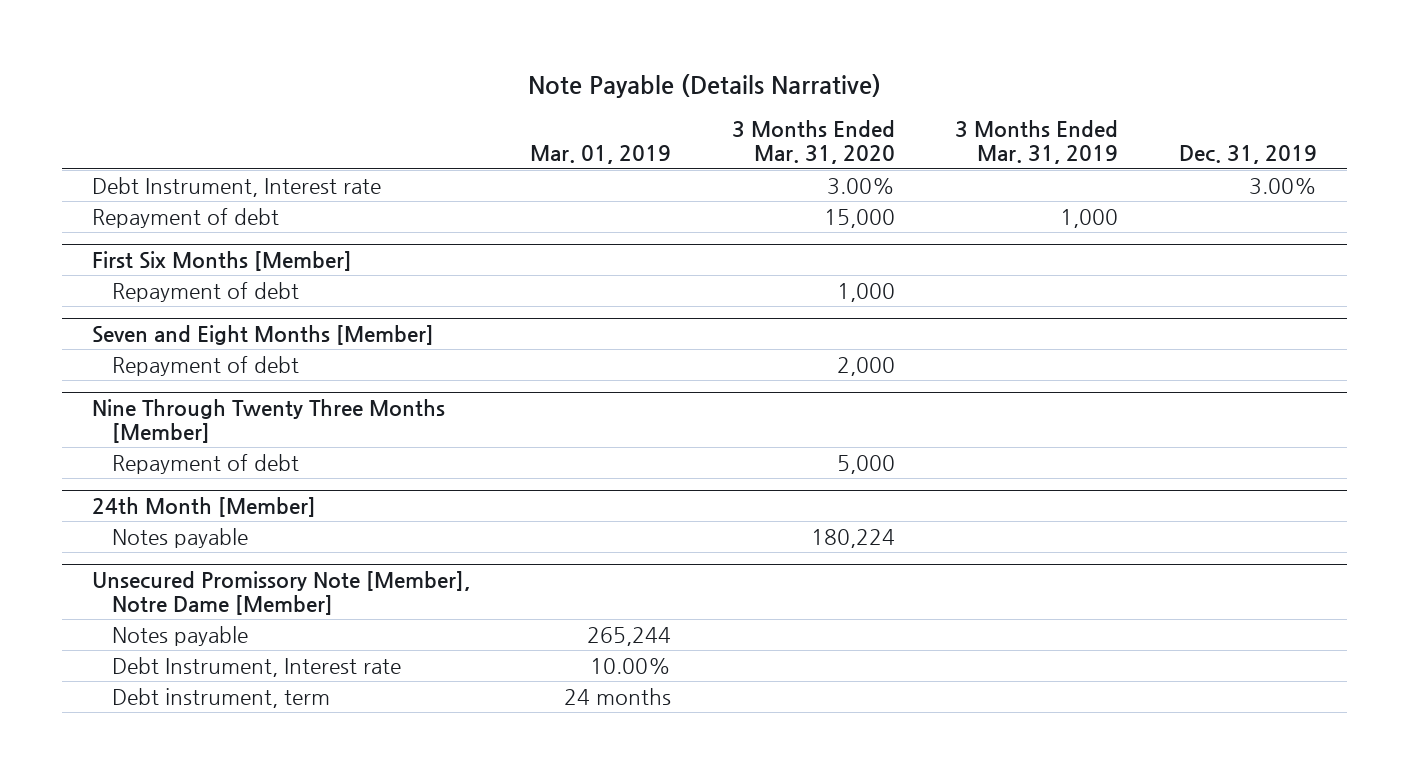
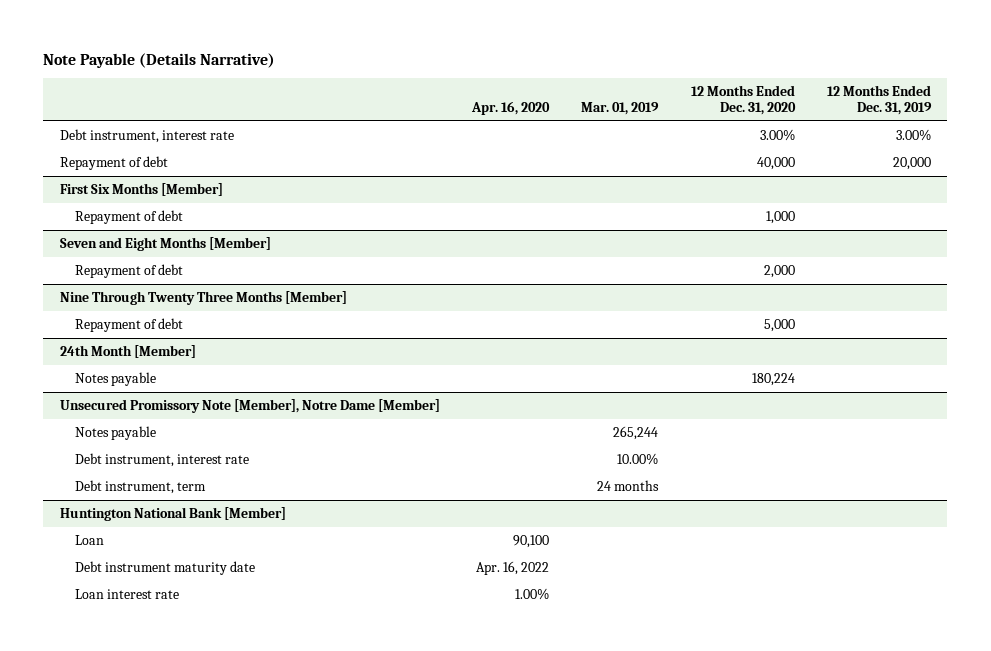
[731,120,895,165] 3 Months Ended Mar. 31, 2020 -> none
[955,120,1119,165] 3 Months Ended Mar. 31, 2019 -> none
[1178,145,1317,165] Dec. 31, 2019 -> none
none -> [470,101,550,116] Apr. 16, 2020
none -> [690,85,796,116] 12 Months Ended Dec. 31, 2020
none -> [827,85,933,116] 12 Months Ended Dec. 31, 2019
[92,176,382,197] Debt Instrument, Interest rate -> [59,128,234,143] Debt instrument, interest rate
[111,656,401,677] Debt Instrument, Interest rate -> [75,452,250,467] Debt instrument, interest rate
none -> [59,506,286,521] Huntington National Bank [Member]
none -> [75,534,105,545] Loan
none -> [75,560,256,575] Debt instrument maturity date
none -> [75,588,180,599] Loan interest rate

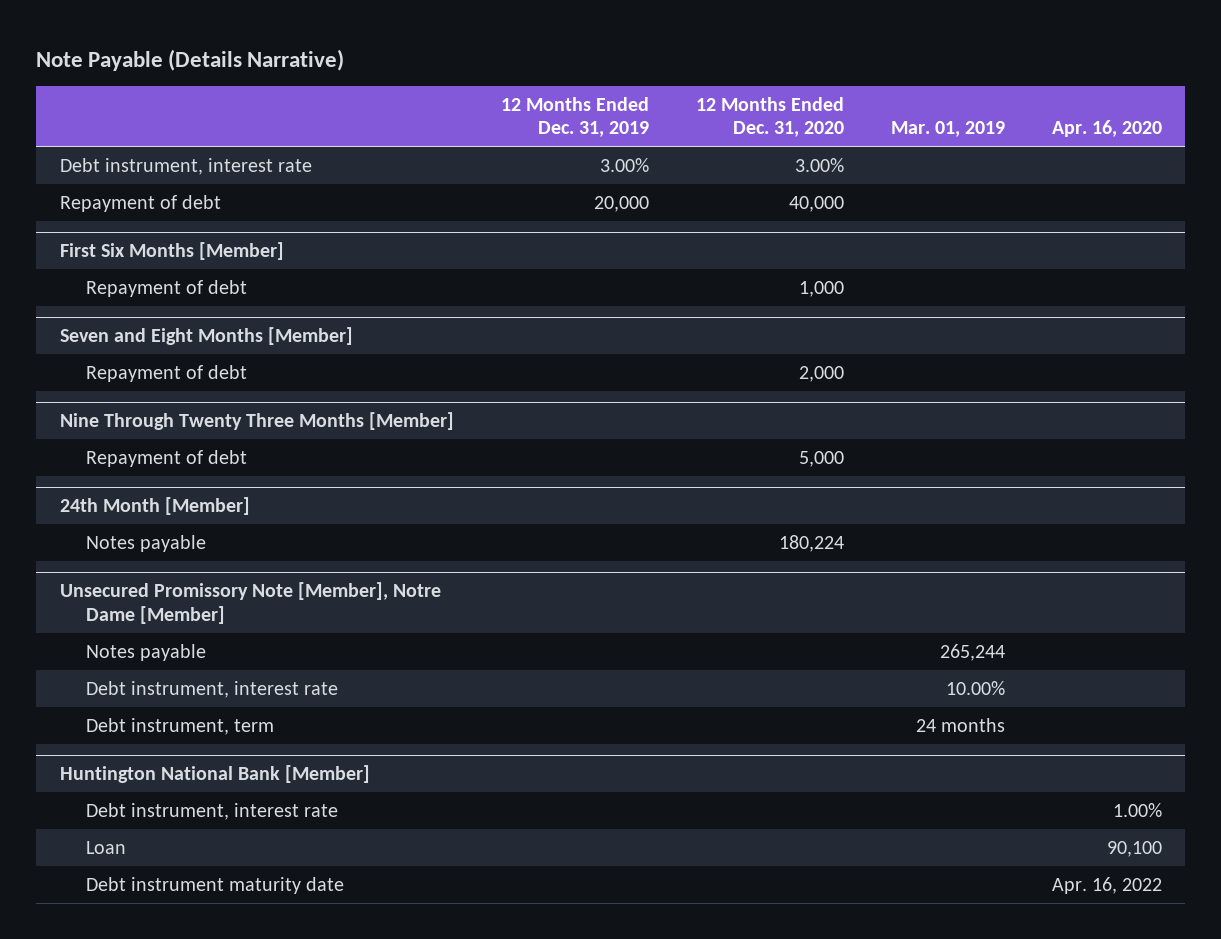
none -> [86,802,339,820] Debt instrument, interest rate
[75,588,180,599] Loan interest rate -> none

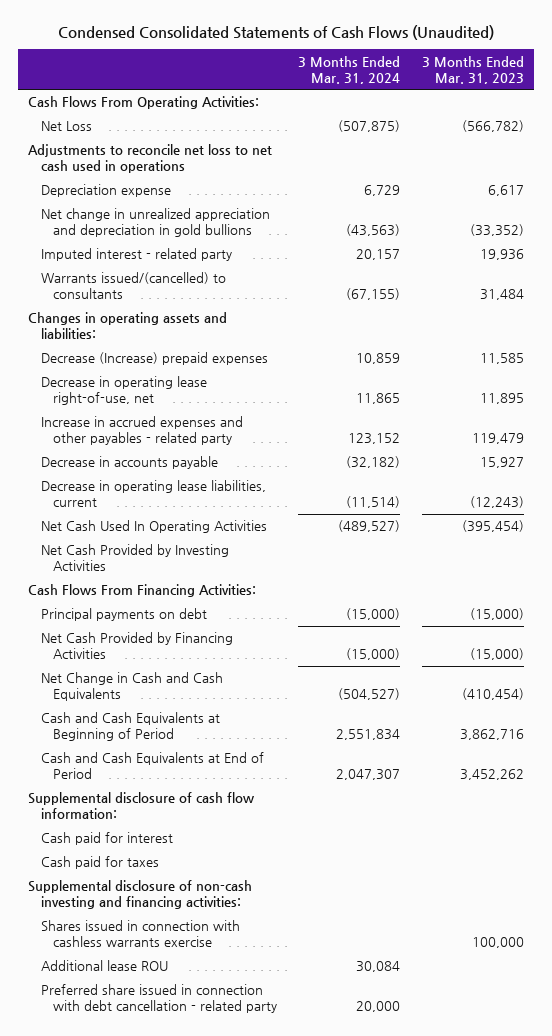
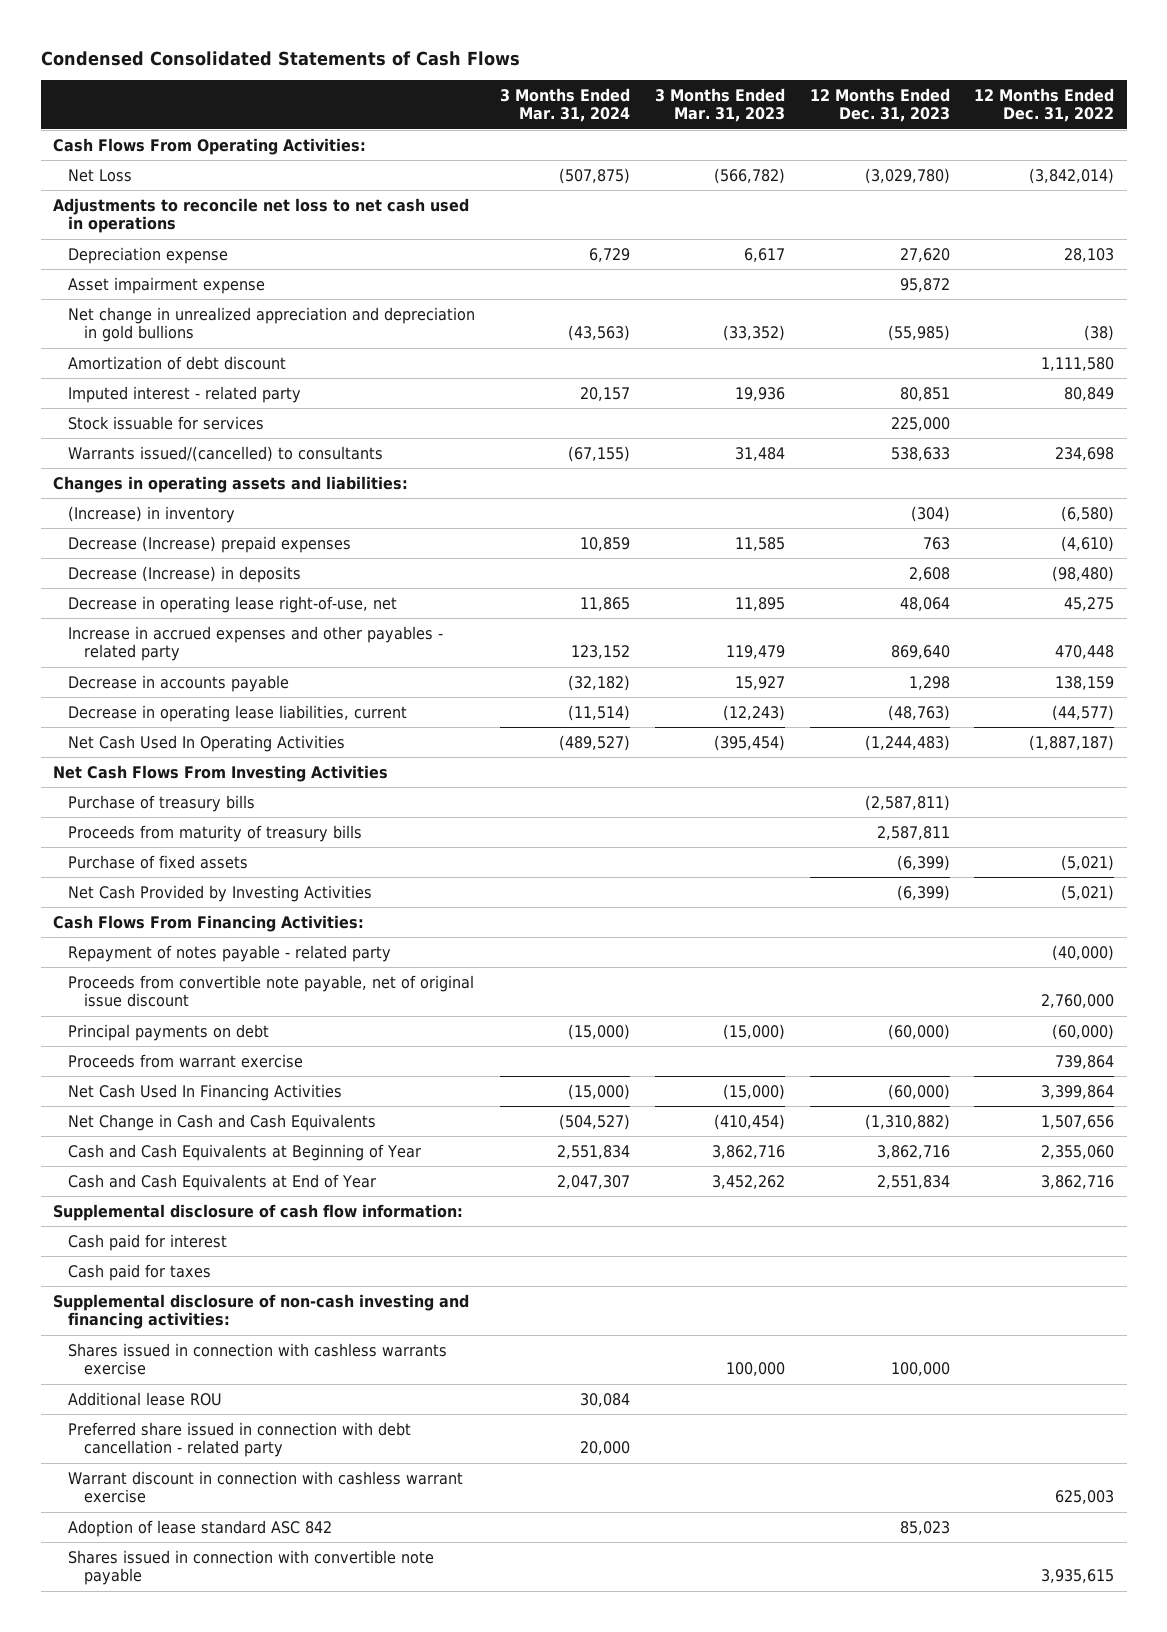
[57,24,494,40] Condensed Consolidated Statements of Cash Flows (Unaudited) -> [40,50,520,66] Condensed Consolidated Statements of Cash Flows
none -> [809,87,950,123] 12 Months Ended Dec. 31, 2023
none -> [974,87,1115,123] 12 Months Ended Dec. 31, 2022
none -> [68,276,266,294] Asset impairment expense
none -> [68,355,287,370] Amortization of debt discount
none -> [68,415,265,430] Stock issuable for services
none -> [68,505,236,523] (Increase) in inventory
none -> [68,565,302,583] Decrease (Increase) in deposits
none -> [52,764,388,782] Net Cash Flows From Investing Activities
none -> [68,794,256,812] Purchase of treasury bills
none -> [68,824,363,842] Proceeds from maturity of treasury bills
none -> [68,854,249,869] Purchase of fixed assets
none -> [68,944,392,962] Repayment of notes payable - related party
none -> [68,974,475,1008] Proceeds from convertible note payable, net of original issue discount
none -> [68,1053,304,1068] Proceeds from warrant exercise
[40,632,233,660] Net Cash Provided by Financing Activities -> [68,1083,343,1101] Net Cash Used In Financing Activities
[40,712,220,742] Cash and Cash Equivalents at Beginning of Period -> [68,1143,422,1161] Cash and Cash Equivalents at Beginning of Year
[40,752,264,780] Cash and Cash Equivalents at End of Period -> [68,1173,377,1191] Cash and Cash Equivalents at End of Year
none -> [68,1470,464,1504] Warrant discount in connection with cashless warrant exercise
none -> [68,1519,333,1537] Adoption of lease standard ASC 842
none -> [68,1549,435,1586] Shares issued in connection with convertible note payable

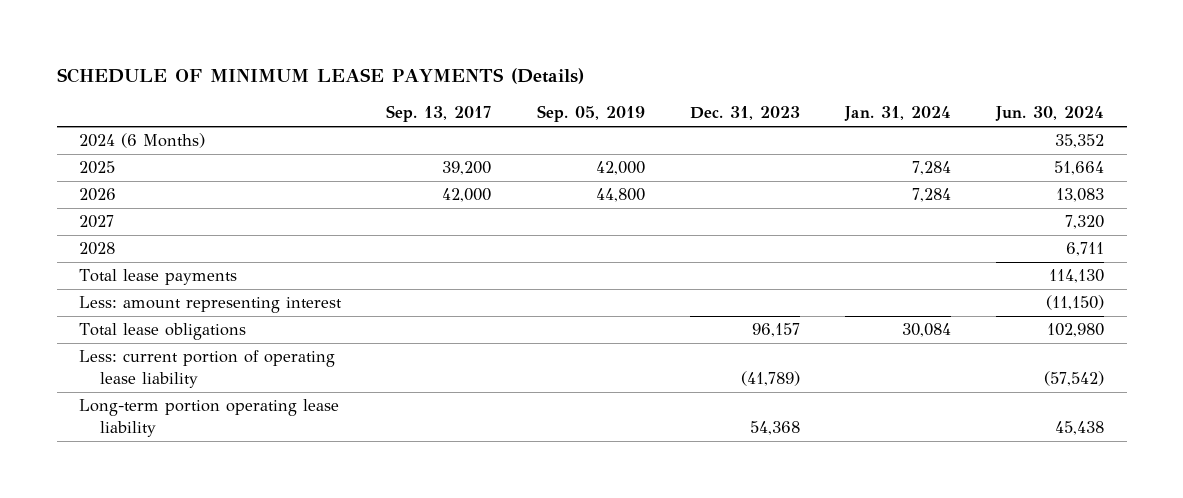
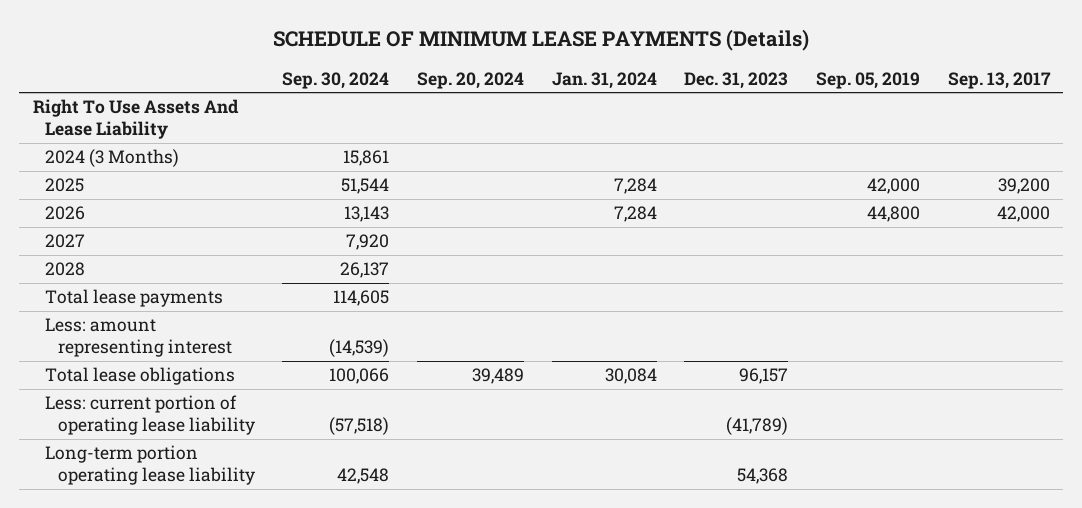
[995,106,1105,122] Jun. 30, 2024 -> none
none -> [282,71,390,89] Sep. 30, 2024
none -> [417,71,525,89] Sep. 20, 2024
none -> [32,99,239,140] Right To Use Assets And Lease Liability
[79,133,206,149] 2024 (6 Months) -> [45,149,180,168] 2024 (3 Months)

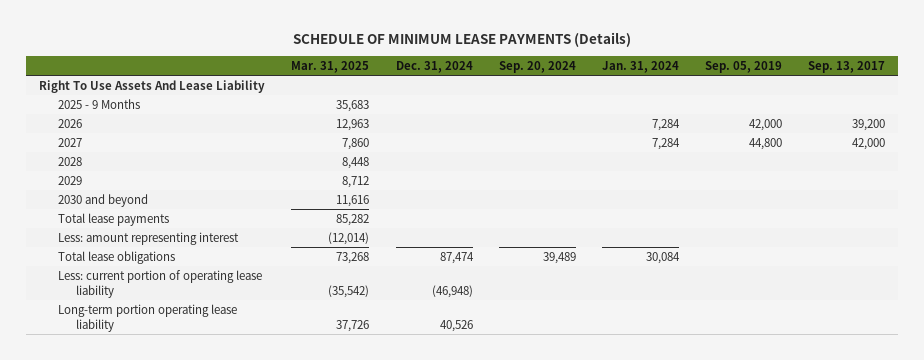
[282,71,390,89] Sep. 30, 2024 -> none
[684,71,789,89] Dec. 31, 2023 -> none
none -> [291,61,370,74] Mar. 31, 2025
none -> [395,61,473,74] Dec. 31, 2024
[45,234,86,249] 2027 -> none
[45,149,180,168] 2024 (3 Months) -> [57,99,140,110] 2025 - 9 Months
[45,178,85,193] 2025 -> [57,119,82,129] 2026
[45,206,86,221] 2026 -> [57,138,82,148] 2027
none -> [57,176,82,186] 2029
none -> [57,194,148,208] 2030 and beyond

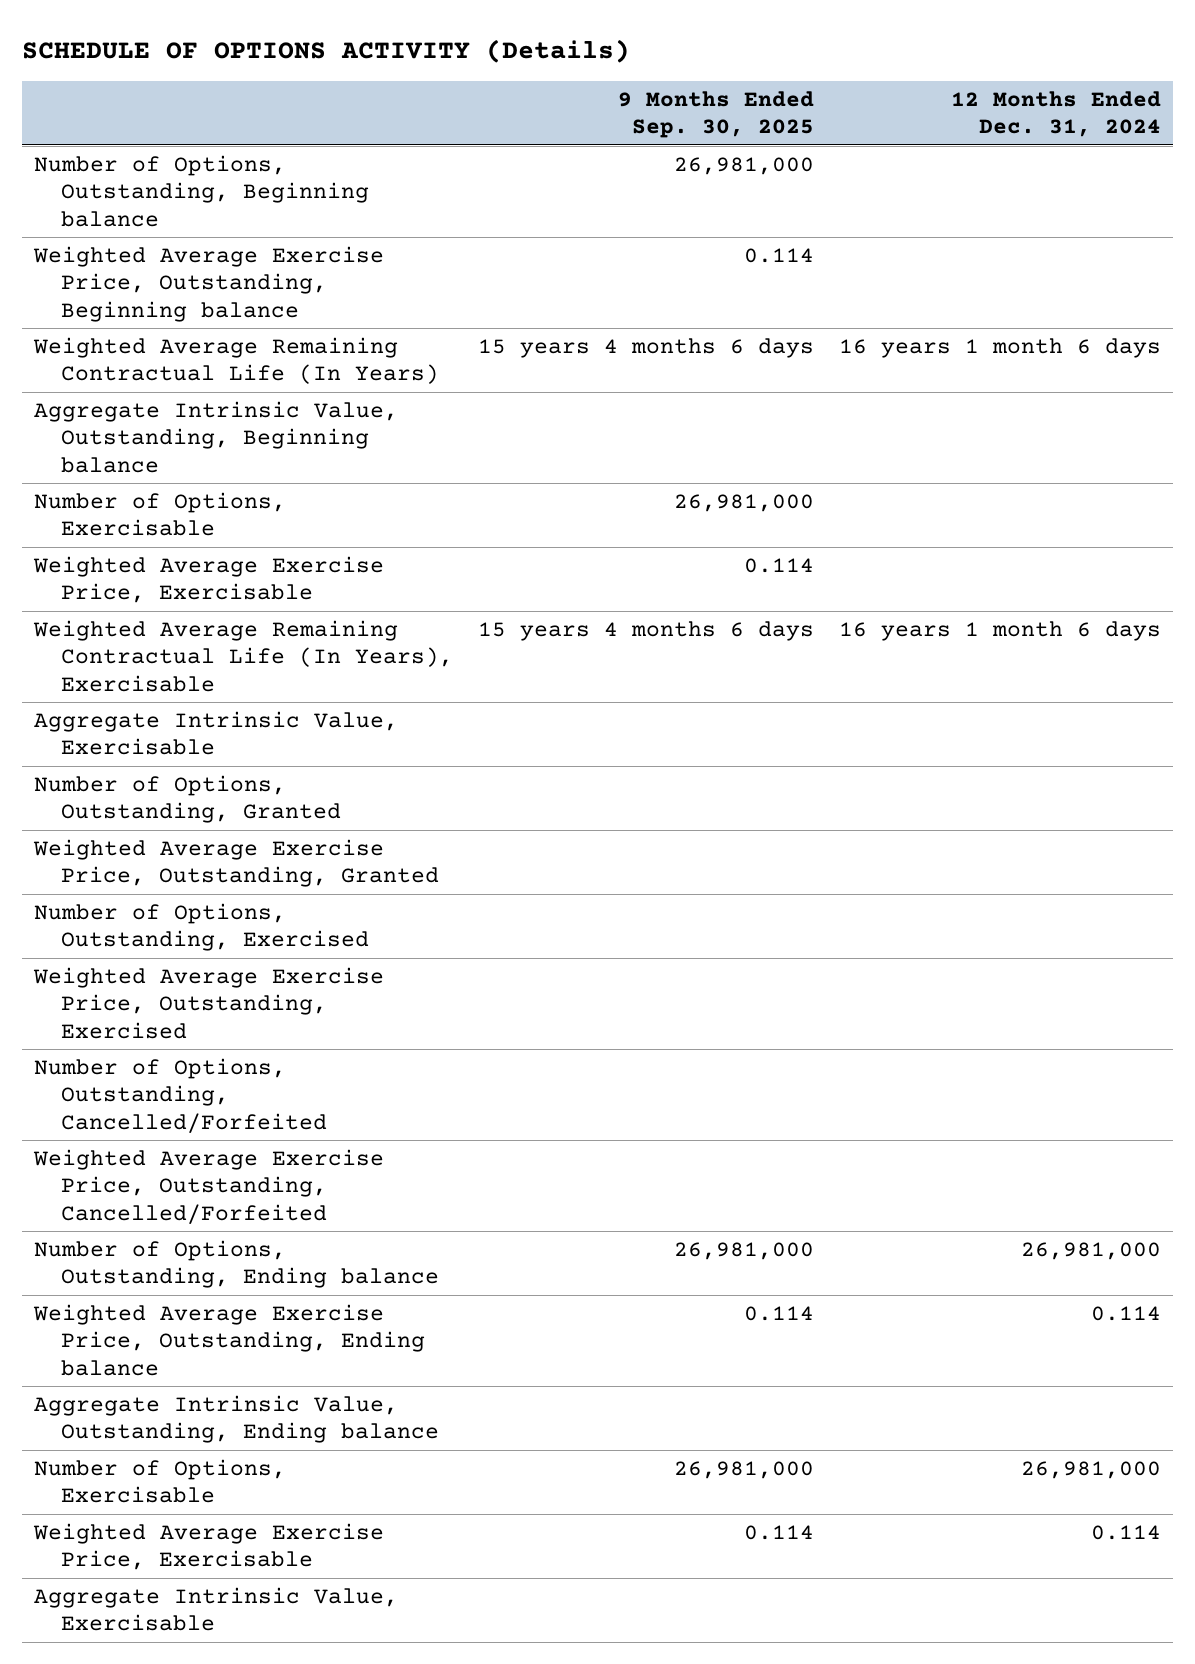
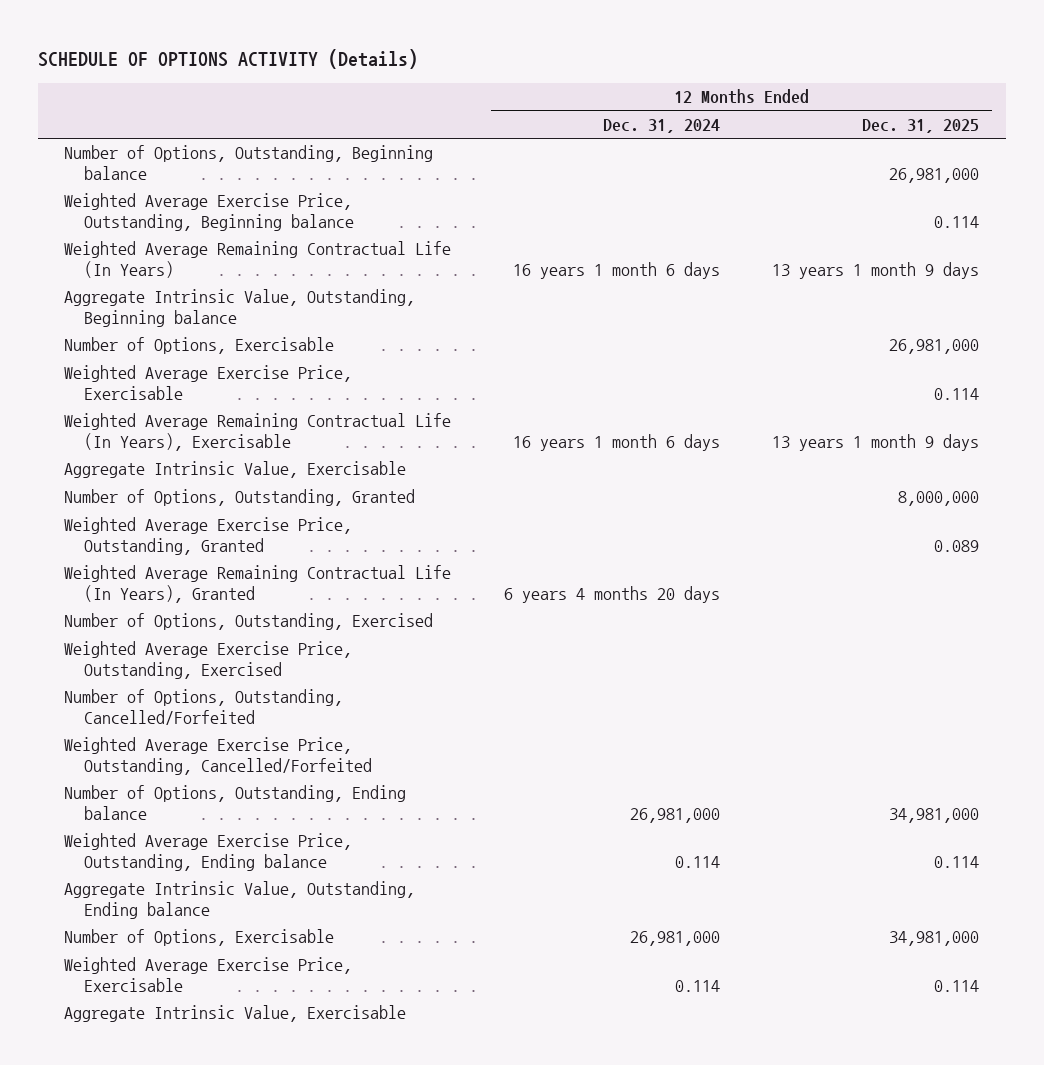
[617,90,814,139] 9 Months Ended Sep. 30, 2025 -> none
none -> [862,119,980,134] Dec. 31, 2025
none -> [64,565,452,603] Weighted Average Remaining Contractual Life (In Years), Granted

